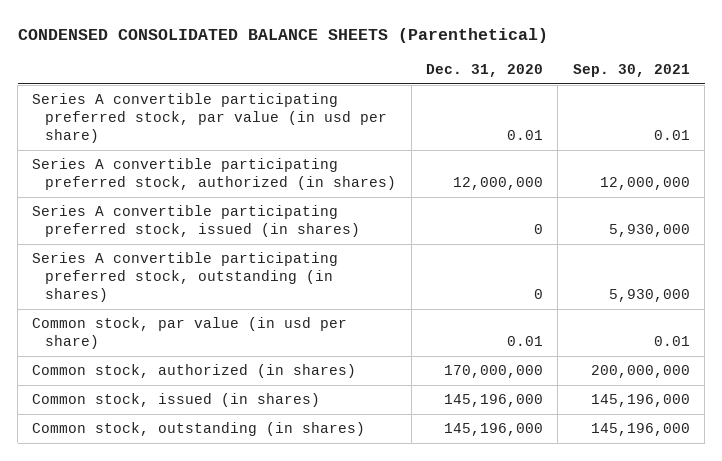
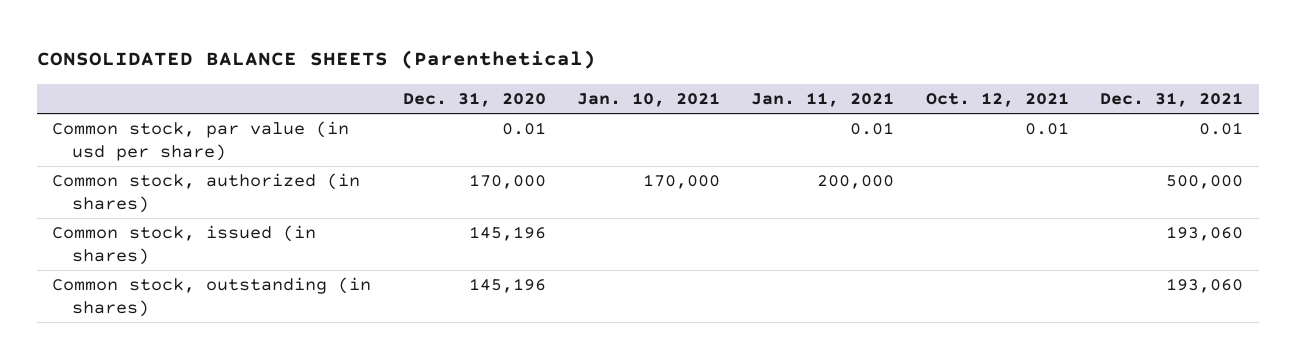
[17,28,548,44] CONDENSED CONSOLIDATED BALANCE SHEETS (Parenthetical) -> [36,50,596,70] CONSOLIDATED BALANCE SHEETS (Parenthetical)
[572,64,690,78] Sep. 30, 2021 -> none
none -> [577,91,721,107] Jan. 10, 2021
none -> [751,91,895,107] Jan. 11, 2021
none -> [925,91,1069,107] Oct. 12, 2021
none -> [1099,91,1243,107] Dec. 31, 2021
[32,93,388,144] Series A convertible participating preferred stock, par value (in usd per share) -> none
[32,158,397,191] Series A convertible participating preferred stock, authorized (in shares) -> none
[32,205,361,238] Series A convertible participating preferred stock, issued (in shares) -> none
[32,252,339,303] Series A convertible participating preferred stock, outstanding (in shares) -> none
[444,365,544,379] 170,000,000 -> [468,174,546,190] 170,000
[444,394,544,408] 145,196,000 -> [468,226,546,242] 145,196
[444,423,544,437] 145,196,000 -> [468,278,546,294] 145,196

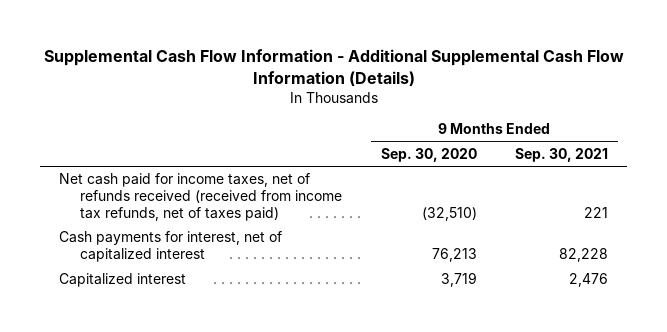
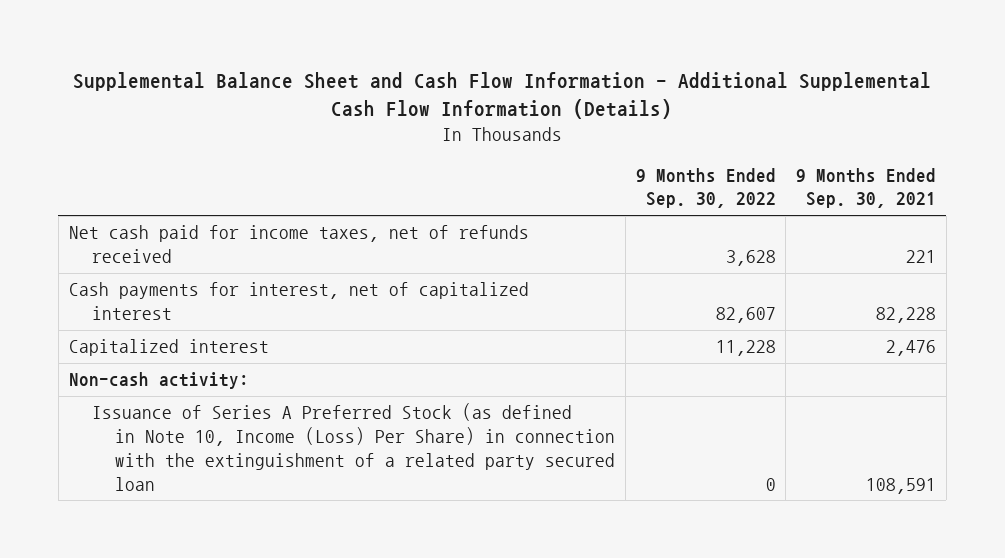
[43,48,624,86] Supplemental Cash Flow Information - Additional Supplemental Cash Flow Information (Details) -> [73,71,932,120] Supplemental Balance Sheet and Cash Flow Information - Additional Supplemental Cash Flow Information (Details)
[380,147,477,162] Sep. 30, 2020 -> none
none -> [635,167,776,209] 9 Months Ended Sep. 30, 2022
[59,173,343,222] Net cash paid for income taxes, net of refunds received (received from income tax refunds, net of taxes paid) -> [68,225,529,264] Net cash paid for income taxes, net of refunds received
none -> [68,372,249,390] Non-cash activity:
none -> [91,403,616,491] Issuance of Series A Preferred Stock (as defined in Note 10, Income (Loss) Per Share) in connection with the extinguishment of a related party secured loan

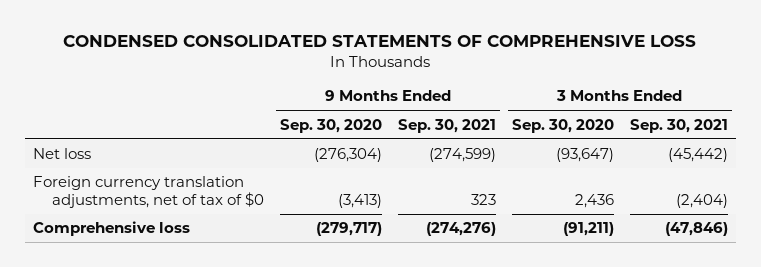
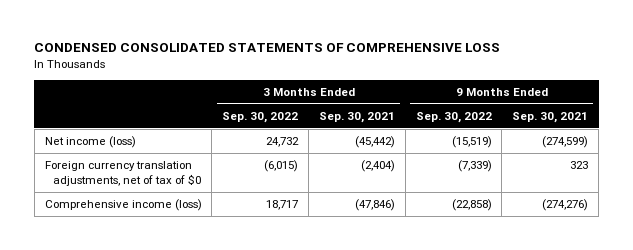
[280,118,383,133] Sep. 30, 2020 -> none
[512,118,615,133] Sep. 30, 2020 -> none
none -> [222,111,299,123] Sep. 30, 2022
none -> [415,111,492,123] Sep. 30, 2022
[32,148,91,160] Net loss -> [44,136,136,149] Net income (loss)
[32,221,190,237] Comprehensive loss -> [44,199,202,212] Comprehensive income (loss)

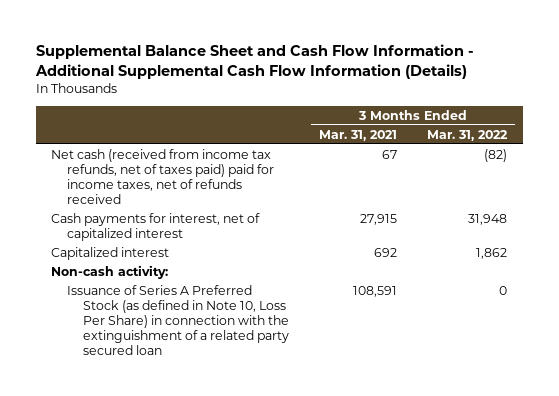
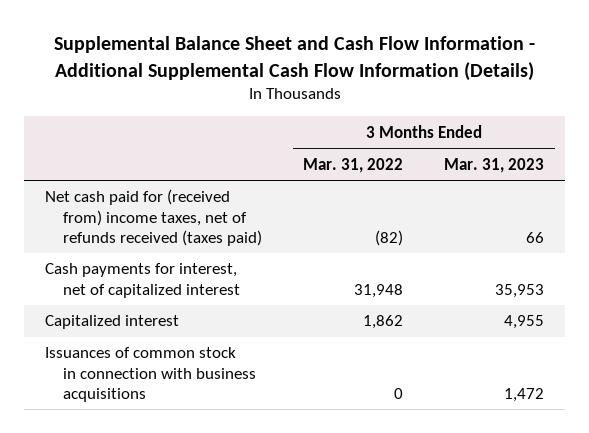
[319,129,398,141] Mar. 31, 2021 -> none
none -> [444,157,545,173] Mar. 31, 2023
[51,149,274,205] Net cash (received from income tax refunds, net of taxes paid) paid for income taxes, net of refunds received -> [44,189,262,246] Net cash paid for (received from) income taxes, net of refunds received (taxes paid)
[51,265,169,280] Non-cash activity: -> none
[66,285,289,356] Issuance of Series A Preferred Stock (as defined in Note 10, Loss Per Share) in connection with the extinguishment of a related party secured loan -> [44,347,256,402] Issuances of common stock in connection with business acquisitions

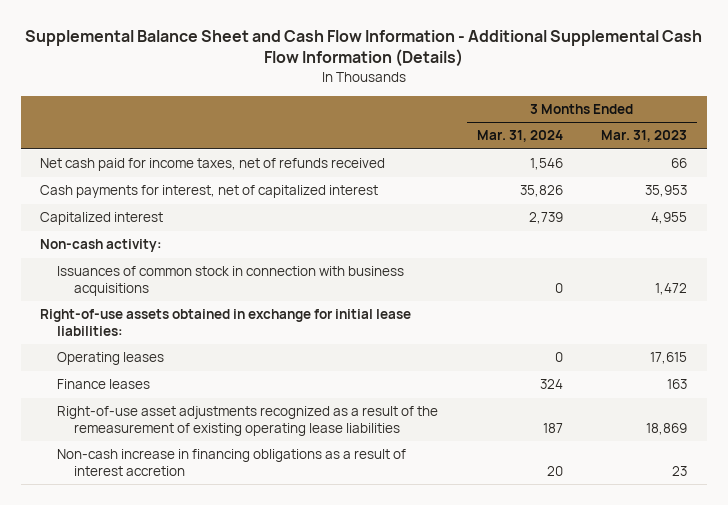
[303,157,404,173] Mar. 31, 2022 -> none
none -> [476,130,563,143] Mar. 31, 2024
[44,189,262,246] Net cash paid for (received from) income taxes, net of refunds received (taxes paid) -> [40,158,386,172] Net cash paid for income taxes, net of refunds received
none -> [40,239,163,253] Non-cash activity:
none -> [40,309,412,337] Right-of-use assets obtained in exchange for initial lease liabilities:
none -> [57,352,165,366] Operating leases
none -> [57,379,151,390] Finance leases
none -> [57,406,439,437] Right-of-use asset adjustments recognized as a result of the remeasurement of existing operating lease liabilities
none -> [57,449,407,477] Non-cash increase in financing obligations as a result of interest accretion

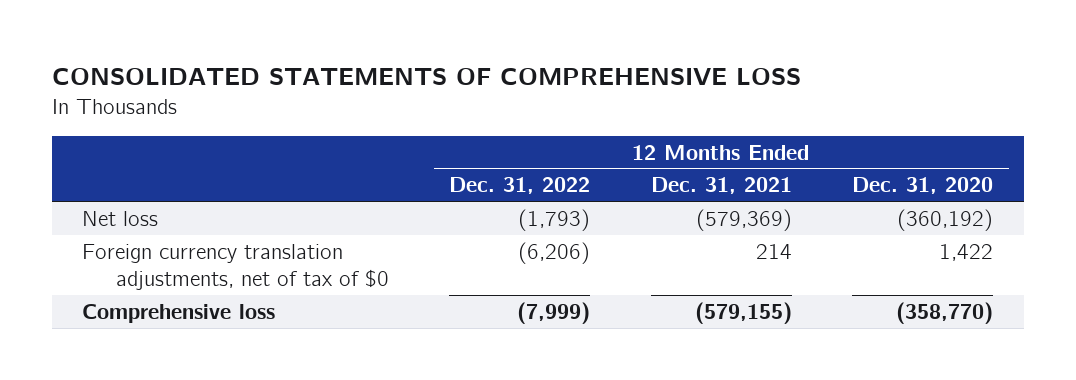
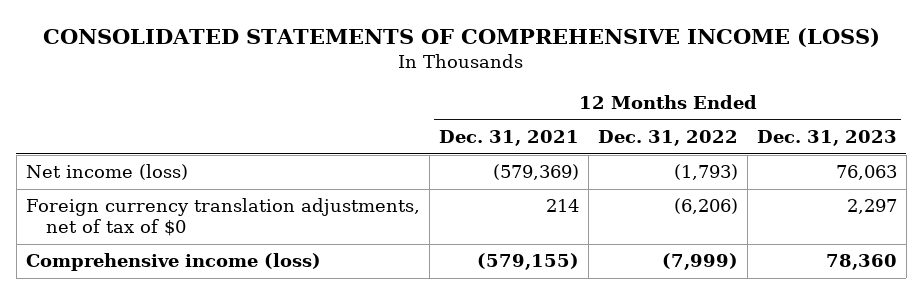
[51,68,801,86] CONSOLIDATED STATEMENTS OF COMPREHENSIVE LOSS -> [43,27,881,47] CONSOLIDATED STATEMENTS OF COMPREHENSIVE INCOME (LOSS)
[852,177,994,195] Dec. 31, 2020 -> none
none -> [756,130,897,147] Dec. 31, 2023
[82,210,159,226] Net loss -> [25,164,188,181] Net income (loss)
[82,303,276,323] Comprehensive loss -> [25,253,321,272] Comprehensive income (loss)

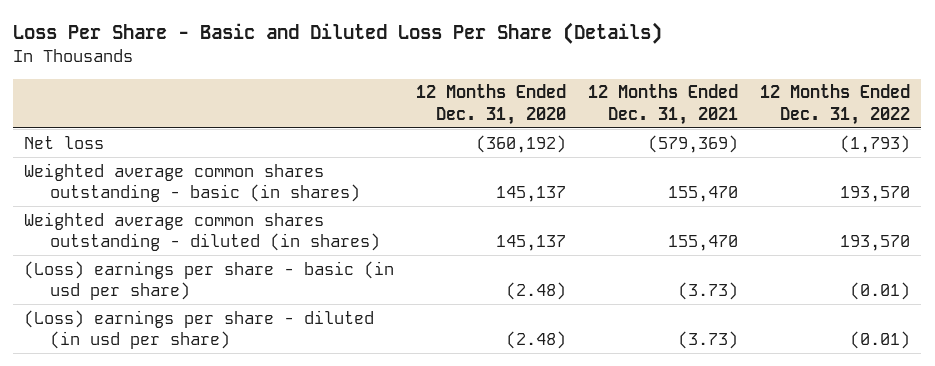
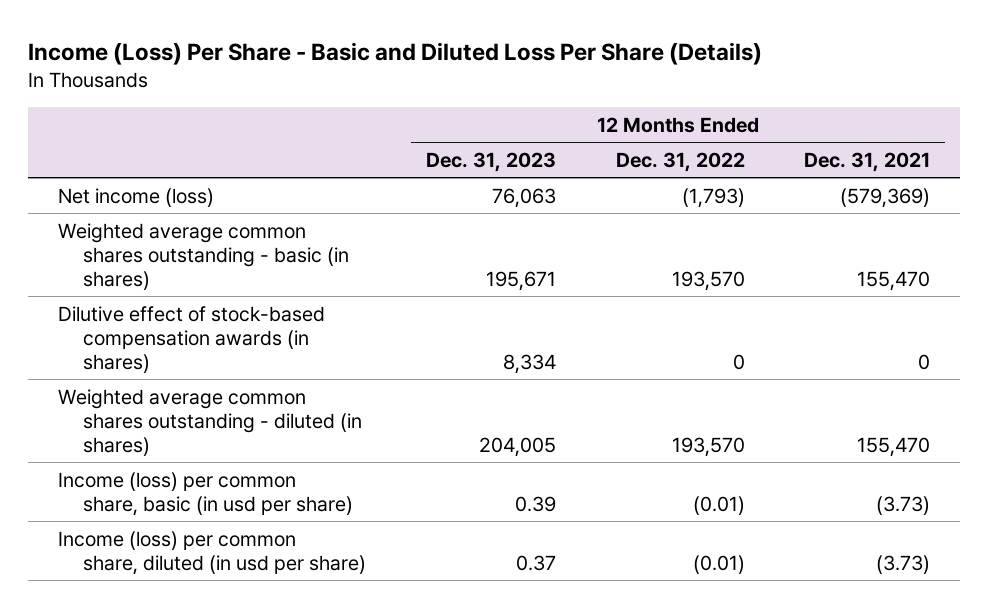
[13,22,663,45] Loss Per Share - Basic and Diluted Loss Per Share (Details) -> [28,41,763,65] Income (Loss) Per Share - Basic and Diluted Loss Per Share (Details)
[416,84,567,125] 12 Months Ended Dec. 31, 2020 -> none
none -> [426,151,557,172] Dec. 31, 2023
[24,135,105,149] Net loss -> [58,187,215,207] Net income (loss)
none -> [58,305,326,373] Dilutive effect of stock-based compensation awards (in shares)
[24,260,395,301] (Loss) earnings per share - basic (in usd per share) -> [58,471,354,516] Income (loss) per common share, basic (in usd per share)
[24,309,375,350] (Loss) earnings per share - diluted (in usd per share) -> [58,530,367,575] Income (loss) per common share, diluted (in usd per share)

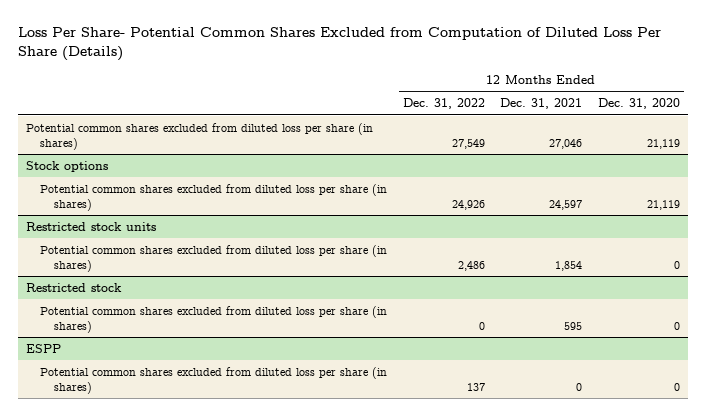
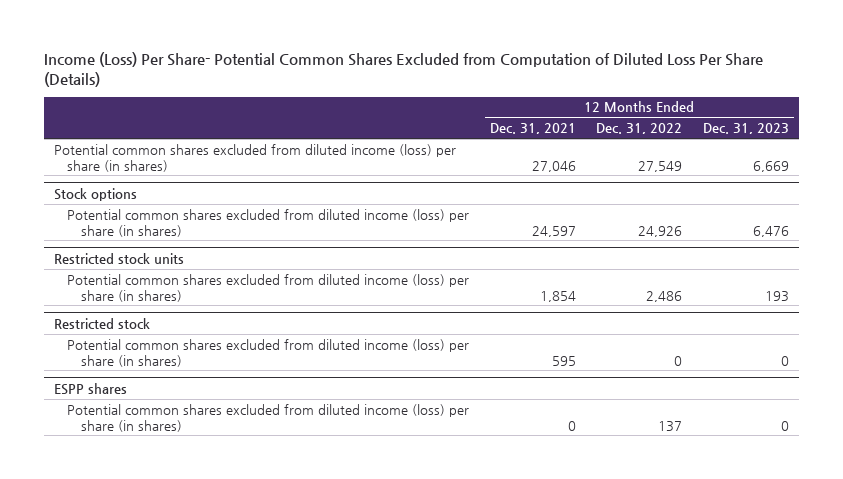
[18,27,662,62] Loss Per Share- Potential Common Shares Excluded from Computation of Diluted Loss Per Share (Details) -> [43,51,763,87] Income (Loss) Per Share- Potential Common Shares Excluded from Computation of Diluted Loss Per Share (Details)
[597,98,680,110] Dec. 31, 2020 -> none
none -> [703,123,790,135] Dec. 31, 2023
[26,122,374,151] Potential common shares excluded from diluted loss per share (in shares) -> [54,143,457,172] Potential common shares excluded from diluted income (loss) per share (in shares)
[40,183,388,212] Potential common shares excluded from diluted loss per share (in shares) -> [67,208,470,237] Potential common shares excluded from diluted income (loss) per share (in shares)
[40,244,388,273] Potential common shares excluded from diluted loss per share (in shares) -> [67,273,470,302] Potential common shares excluded from diluted income (loss) per share (in shares)
[40,305,388,334] Potential common shares excluded from diluted loss per share (in shares) -> [67,338,470,367] Potential common shares excluded from diluted income (loss) per share (in shares)
[26,343,62,353] ESPP -> [54,382,128,395] ESPP shares
[40,366,388,395] Potential common shares excluded from diluted loss per share (in shares) -> [67,403,470,432] Potential common shares excluded from diluted income (loss) per share (in shares)

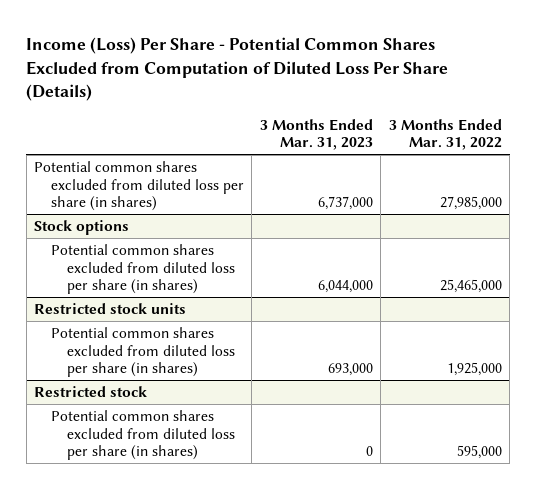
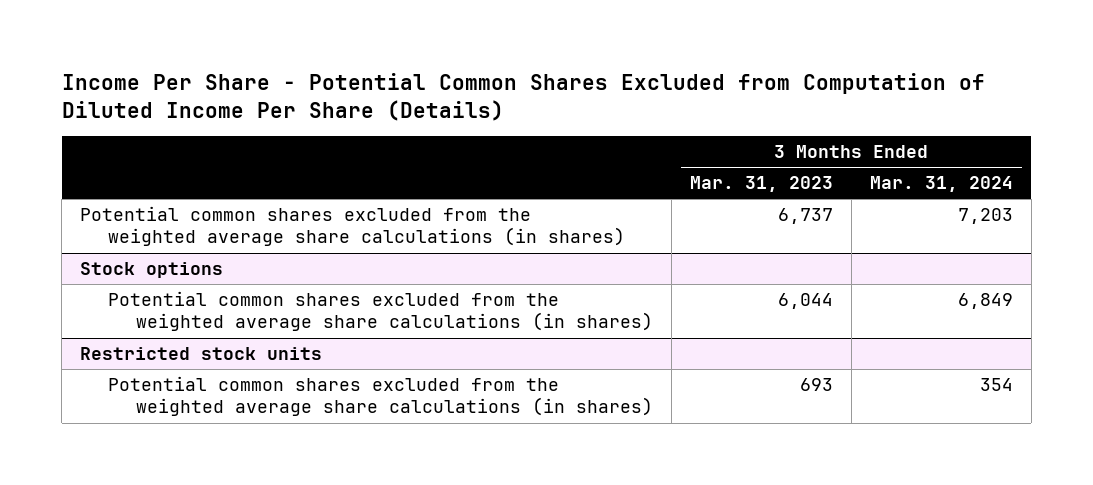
[26,36,449,102] Income (Loss) Per Share - Potential Common Shares Excluded from Computation of Diluted Loss Per Share (Details) -> [61,72,985,121] Income Per Share - Potential Common Shares Excluded from Computation of Diluted Income Per Share (Details)
[388,118,502,151] 3 Months Ended Mar. 31, 2022 -> none
none -> [869,176,1013,193] Mar. 31, 2024
[34,160,244,212] Potential common shares excluded from diluted loss per share (in shares) -> [79,206,626,247] Potential common shares excluded from the weighted average share calculations (in shares)
[317,196,373,211] 6,737,000 -> [777,208,833,225] 6,737
[50,243,235,295] Potential common shares excluded from diluted loss per share (in shares) -> [108,291,654,332] Potential common shares excluded from the weighted average share calculations (in shares)
[317,280,373,294] 6,044,000 -> [777,293,833,310] 6,044
[34,385,148,397] Restricted stock -> none
[50,409,235,461] Potential common shares excluded from diluted loss per share (in shares) -> none
[50,326,235,378] Potential common shares excluded from diluted loss per share (in shares) -> [108,376,654,417] Potential common shares excluded from the weighted average share calculations (in shares)
[327,363,373,377] 693,000 -> [799,378,833,392] 693

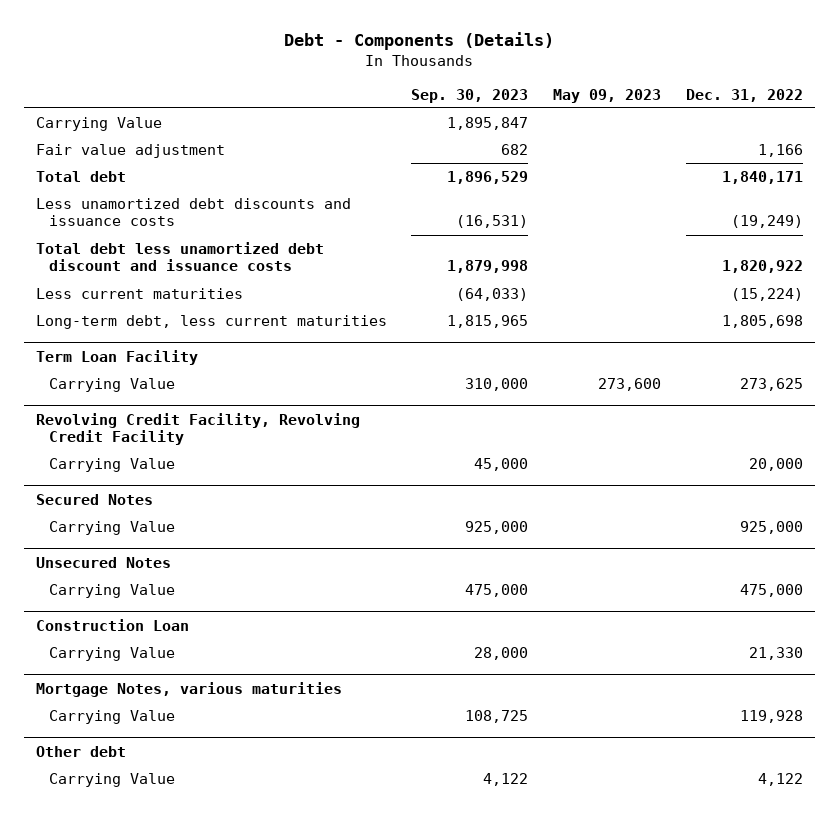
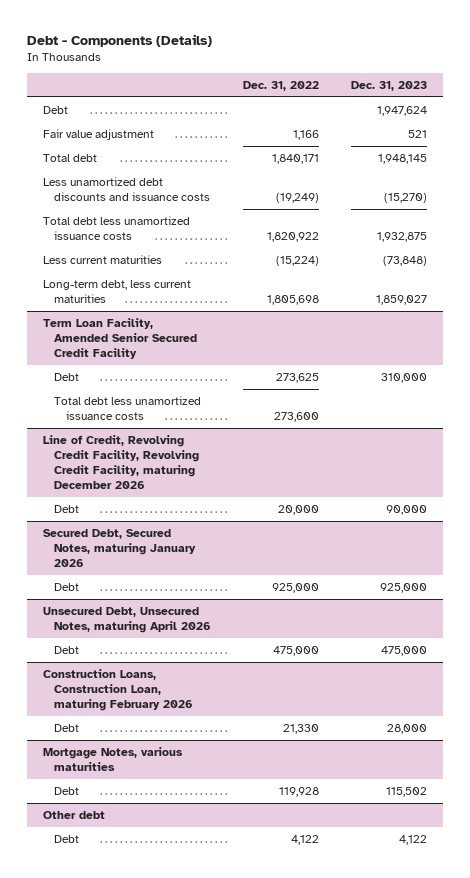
[411,88,529,103] Sep. 30, 2023 -> none
[553,88,662,103] May 09, 2023 -> none
none -> [350,80,427,91] Dec. 31, 2023
[35,116,162,131] Carrying Value -> [42,105,68,114] Debt
[35,241,324,272] Total debt less unamortized debt discount and issuance costs -> [42,215,190,240] Total debt less unamortized issuance costs
[35,349,198,365] Term Loan Facility -> none
[35,412,360,446] Revolving Credit Facility, Revolving Credit Facility -> none
[35,493,153,505] Secured Notes -> none
[35,556,171,568] Unsecured Notes -> none
[35,618,189,631] Construction Loan -> none
none -> [42,317,198,359] Term Loan Facility, Amended Senior Secured Credit Facility
[49,377,176,392] Carrying Value -> [54,372,80,381] Debt
none -> [54,395,202,420] Total debt less unamortized issuance costs
none -> [42,434,200,489] Line of Credit, Revolving Credit Facility, Revolving Credit Facility, maturing December 2026
[49,457,176,472] Carrying Value -> [54,504,80,513] Debt
none -> [42,528,197,567] Secured Debt, Secured Notes, maturing January 2026
[49,520,176,535] Carrying Value -> [54,582,80,591] Debt
none -> [42,606,212,633] Unsecured Debt, Unsecured Notes, maturing April 2026
[49,583,176,598] Carrying Value -> [54,645,80,654] Debt
none -> [42,668,194,711] Construction Loans, Construction Loan, maturing February 2026
[49,646,176,661] Carrying Value -> [54,723,80,732] Debt
[49,709,176,724] Carrying Value -> [54,786,80,795] Debt
[49,772,176,787] Carrying Value -> [54,834,80,843] Debt

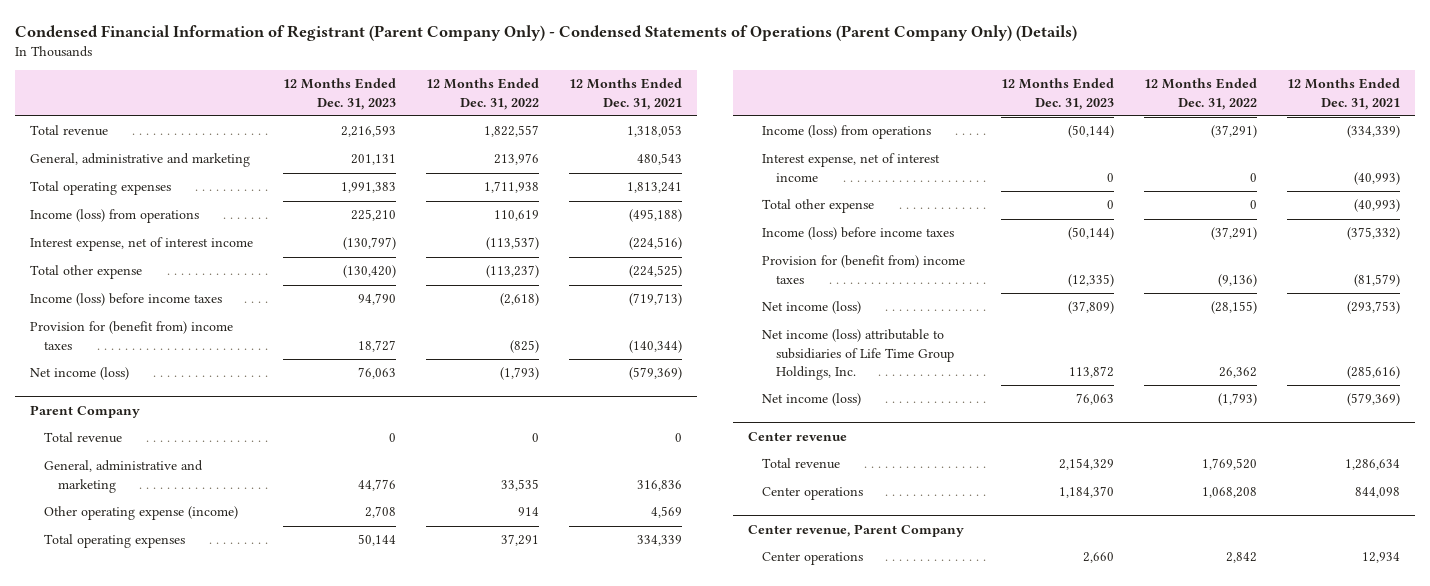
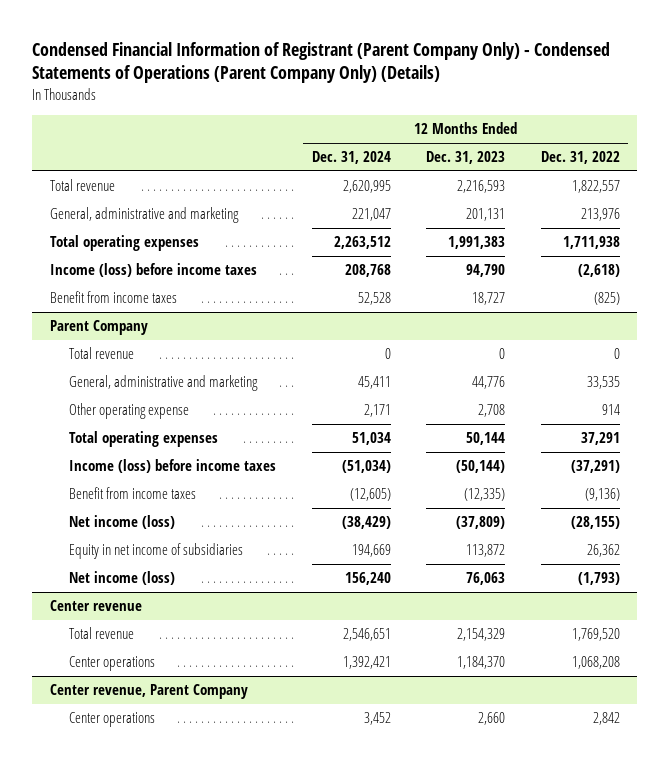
[569,78,683,110] 12 Months Ended Dec. 31, 2021 -> none
none -> [311,151,391,165] Dec. 31, 2024
[29,209,199,224] Income (loss) from operations -> none
[29,237,253,252] Interest expense, net of interest income -> none
[29,265,142,280] Total other expense -> none
[29,367,129,381] Net income (loss) -> none
[29,321,233,350] Provision for (benefit from) income taxes -> [50,291,178,304] Benefit from income taxes
[43,506,238,521] Other operating expense (income) -> [69,403,190,420] Other operating expense
[761,125,931,140] Income (loss) from operations -> none
[761,153,940,182] Interest expense, net of interest income -> none
[761,199,874,214] Total other expense -> none
[761,255,965,284] Provision for (benefit from) income taxes -> [69,487,197,500] Benefit from income taxes
[761,329,954,380] Net income (loss) attributable to subsidiaries of Life Time Group Holdings, Inc. -> [69,543,244,560] Equity in net income of subsidiaries

